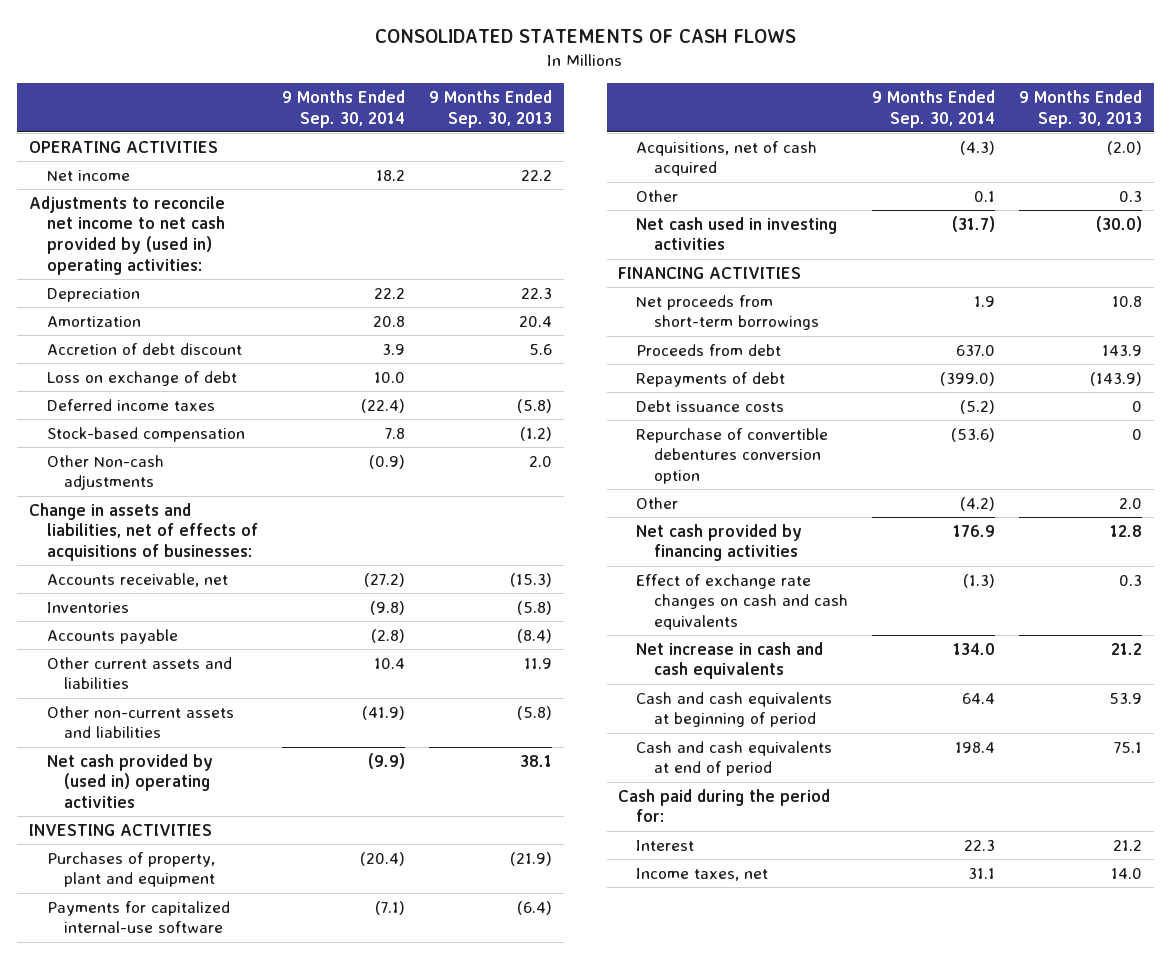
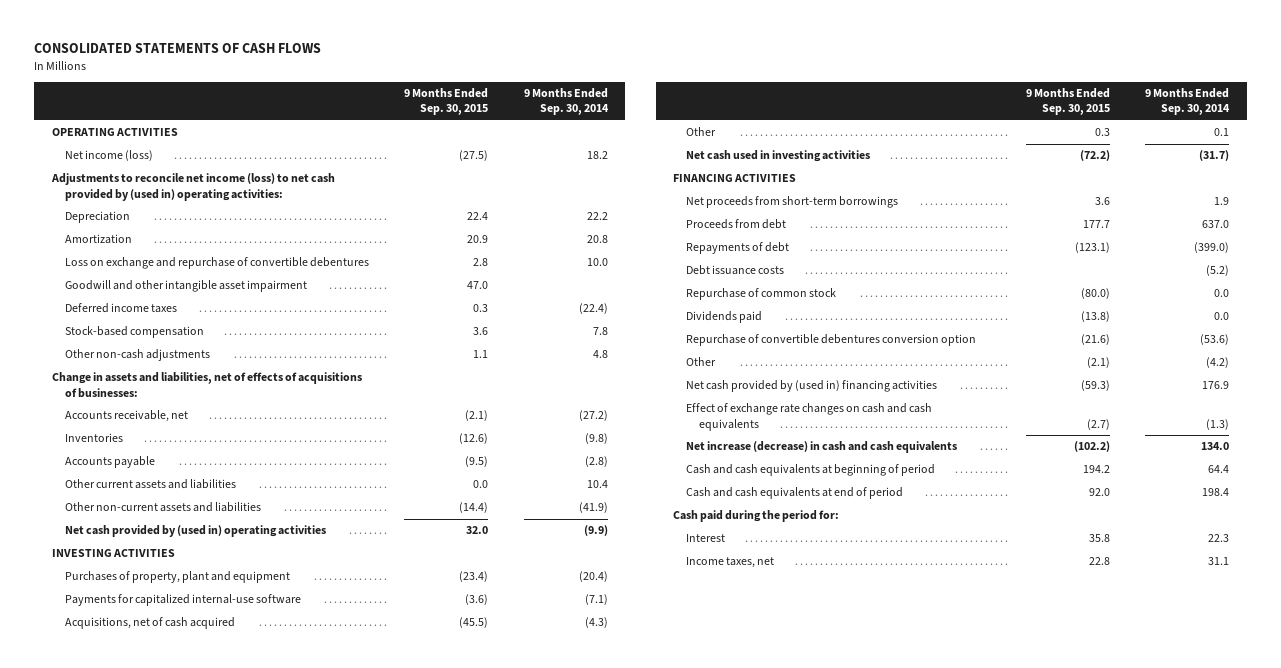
[429,89,553,128] 9 Months Ended Sep. 30, 2013 -> none
none -> [404,88,489,116] 9 Months Ended Sep. 30, 2015
[46,169,130,181] Net income -> [64,150,153,162] Net income (loss)
[28,195,225,276] Adjustments to reconcile net income to net cash provided by (used in) operating activities: -> [51,173,336,201] Adjustments to reconcile net income (loss) to net cash provided by (used in) operating activities:
[46,342,242,355] Accretion of debt discount -> none
[46,370,237,386] Loss on exchange of debt -> [64,257,369,270] Loss on exchange and repurchase of convertible debentures
none -> [64,280,307,293] Goodwill and other intangible asset impairment
[46,454,164,491] Other Non-cash adjustments -> [64,349,210,362] Other non-cash adjustments
[369,454,406,469] (0.9) -> [592,350,608,359] 4.8
none -> [686,288,837,301] Repurchase of common stock
none -> [686,311,763,324] Dividends paid
[636,523,803,562] Net cash provided by financing activities -> [686,380,938,393] Net cash provided by (used in) financing activities
[636,641,824,680] Net increase in cash and cash equivalents -> [686,441,958,454] Net increase (decrease) in cash and cash equivalents

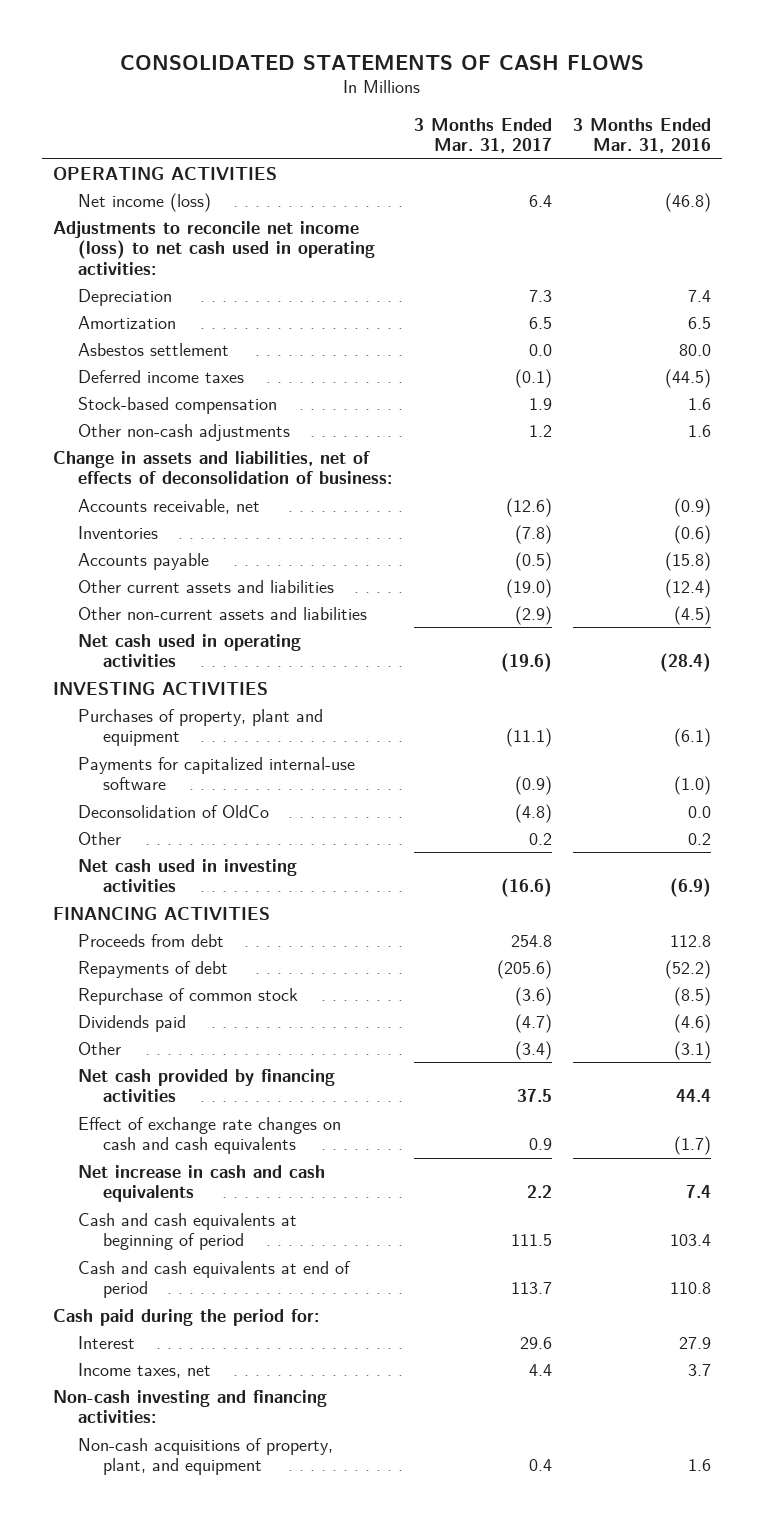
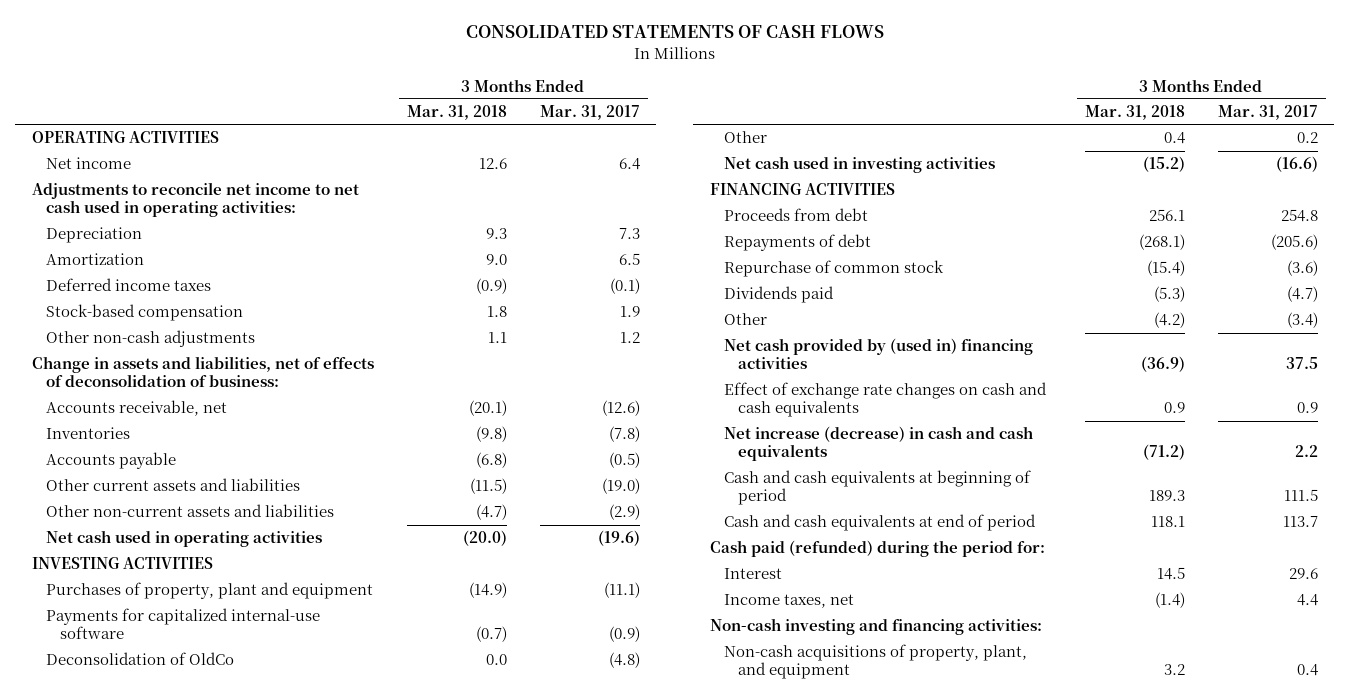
[573,117,712,154] 3 Months Ended Mar. 31, 2016 -> none
none -> [406,105,507,121] Mar. 31, 2018
[78,192,212,212] Net income (loss) -> [45,157,131,170] Net income
[52,220,376,275] Adjustments to reconcile net income (loss) to net cash used in operating activities: -> [31,182,359,218] Adjustments to reconcile net income to net cash used in operating activities:
[78,342,230,356] Asbestos settlement -> none
[78,1068,336,1103] Net cash provided by financing activities -> [723,338,1033,370] Net cash provided by (used in) financing activities
[78,1164,326,1203] Net increase in cash and cash equivalents -> [723,426,1033,462] Net increase (decrease) in cash and cash equivalents
[52,1308,319,1326] Cash paid during the period for: -> [709,540,1045,558] Cash paid (refunded) during the period for:

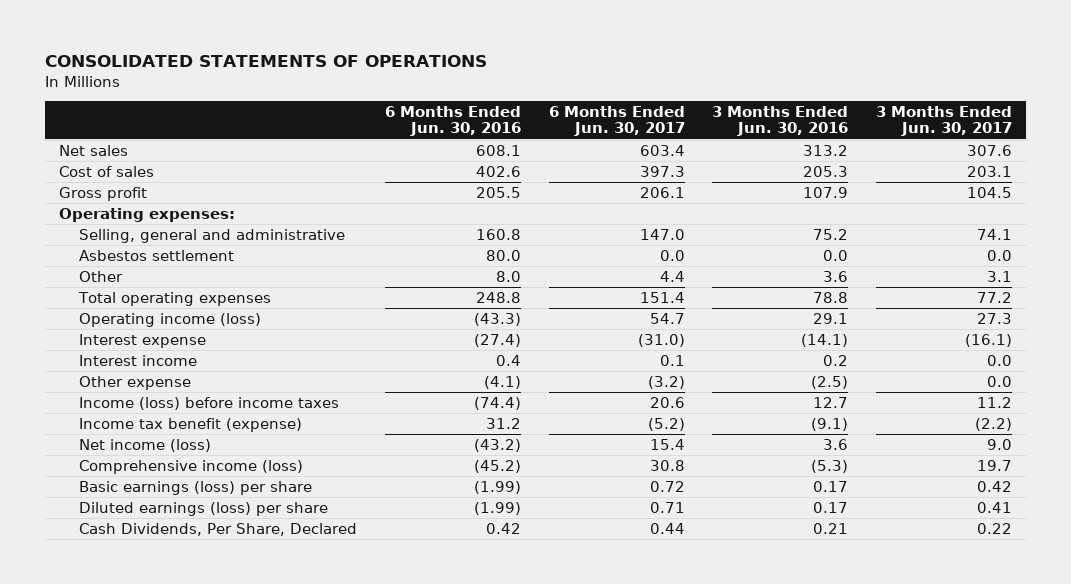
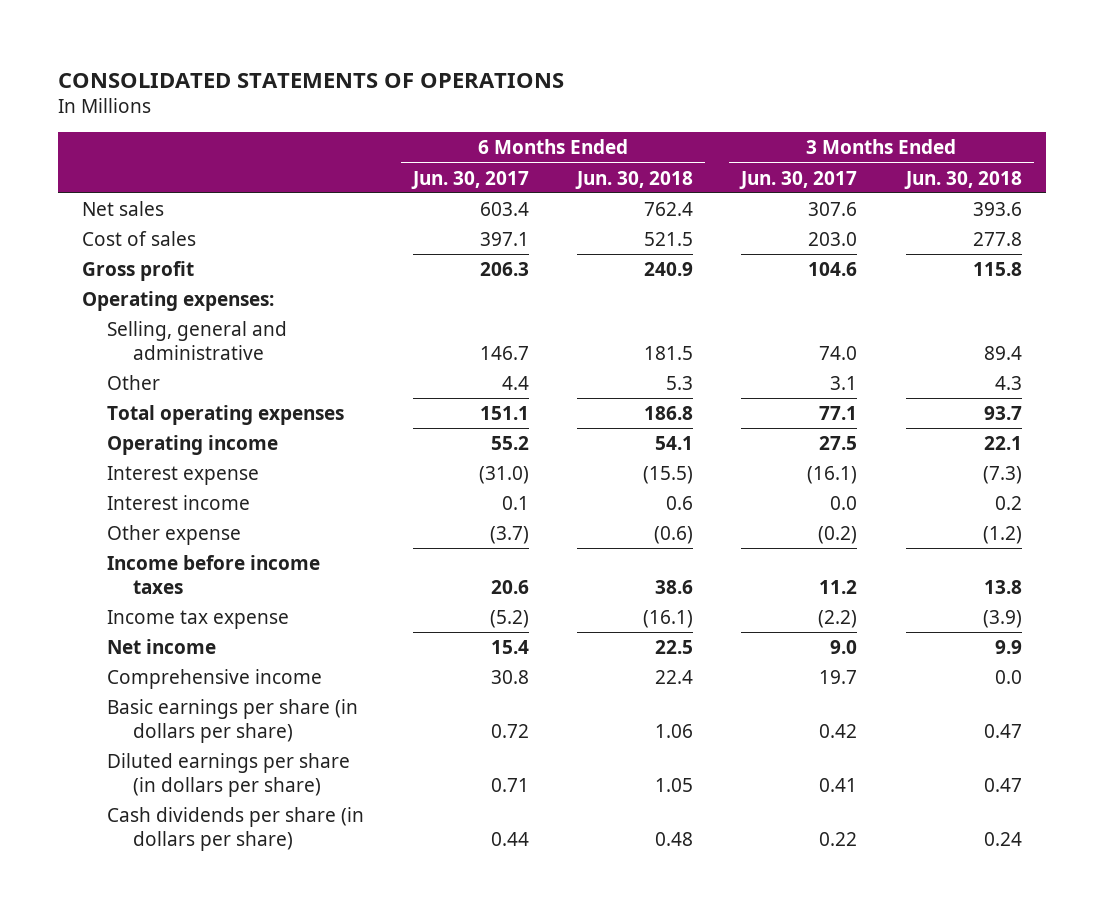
[385,105,522,137] 6 Months Ended Jun. 30, 2016 -> none
[712,105,849,137] 3 Months Ended Jun. 30, 2016 -> none
none -> [574,170,693,189] Jun. 30, 2018
none -> [903,170,1022,189] Jun. 30, 2018
[639,165,685,177] 397.3 -> [479,232,529,247] 397.1
[967,165,1013,177] 203.1 -> [808,232,858,247] 203.0
[639,186,685,198] 206.1 -> [479,262,529,277] 206.3
[967,186,1013,198] 104.5 -> [808,262,858,277] 104.6
[79,249,235,261] Asbestos settlement -> none
[639,228,685,240] 147.0 -> [479,345,529,360] 146.7
[977,228,1013,240] 74.1 -> [819,345,858,360] 74.0
[639,291,685,303] 151.4 -> [479,406,529,421] 151.1
[977,291,1013,303] 77.2 -> [819,406,858,421] 77.1
[79,312,262,327] Operating income (loss) -> [107,435,279,456] Operating income
[649,312,685,324] 54.7 -> [490,436,529,451] 55.2
[977,312,1013,324] 27.3 -> [819,436,858,451] 27.5
[647,375,685,389] (3.2) -> [489,526,529,545] (3.7)
[987,375,1013,387] 0.0 -> [818,526,858,545] (0.2)
[79,396,340,410] Income (loss) before income taxes -> [107,555,321,594] Income before income taxes
[79,417,303,432] Income tax benefit (expense) -> [107,610,290,630] Income tax expense
[79,438,212,452] Net income (loss) -> [107,639,217,655] Net income
[79,459,304,474] Comprehensive income (loss) -> [107,669,323,690] Comprehensive income
[79,480,313,495] Basic earnings (loss) per share -> [107,699,359,743] Basic earnings per share (in dollars per share)
[79,501,329,516] Diluted earnings (loss) per share -> [107,753,351,797] Diluted earnings per share (in dollars per share)
[79,522,358,536] Cash Dividends, Per Share, Declared -> [107,807,365,851] Cash dividends per share (in dollars per share)

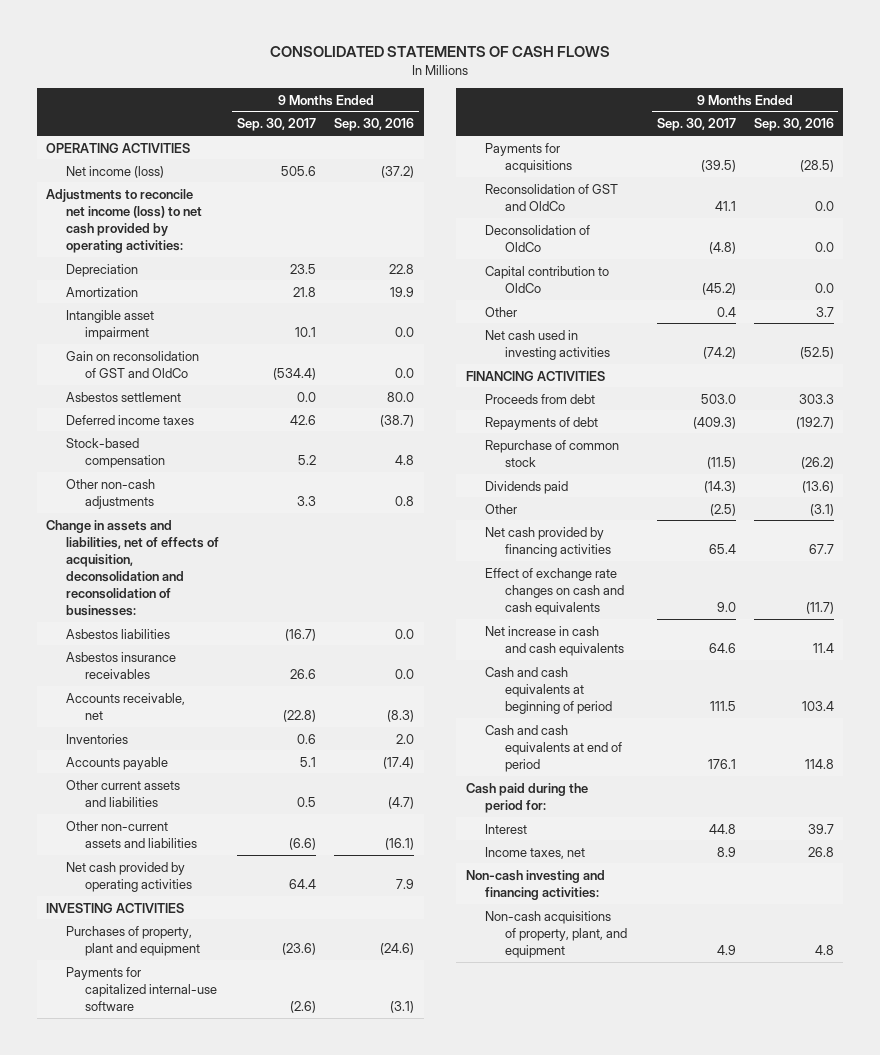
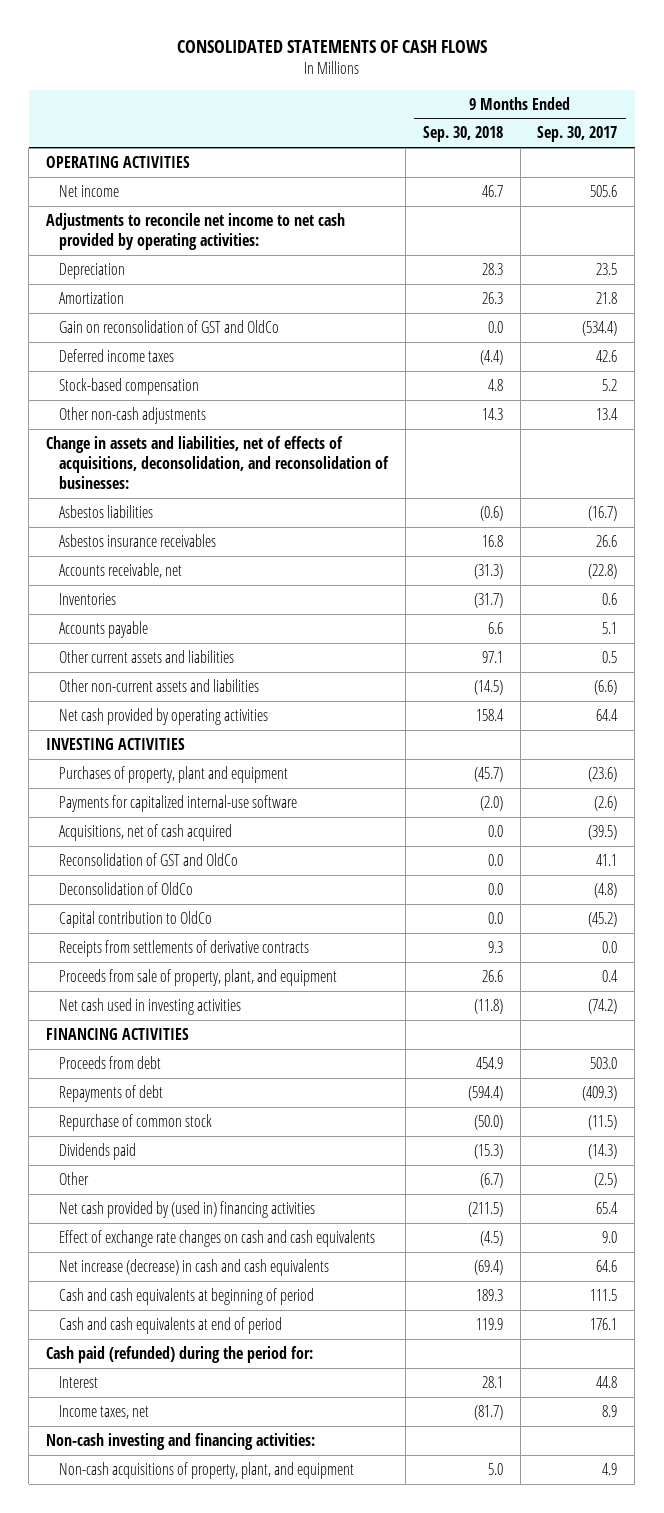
[334,118,415,132] Sep. 30, 2016 -> none
none -> [422,126,503,143] Sep. 30, 2018
[65,165,164,178] Net income (loss) -> [58,184,119,197] Net income
[46,188,202,253] Adjustments to reconcile net income (loss) to net cash provided by operating activities: -> [46,212,346,251] Adjustments to reconcile net income to net cash provided by operating activities:
[65,309,154,340] Intangible asset impairment -> none
[65,391,181,402] Asbestos settlement -> none
[297,495,317,506] 3.3 -> [596,407,619,420] 13.4
[46,519,219,617] Change in assets and liabilities, net of effects of acquisition, deconsolidation and reconsolidation of businesses: -> [46,435,389,490] Change in assets and liabilities, net of effects of acquisitions, deconsolidation, and reconsolidation of businesses:
[485,142,572,173] Payments for acquisitions -> [58,823,232,841] Acquisitions, net of cash acquired
[485,306,518,317] Other -> none
none -> [58,939,309,957] Receipts from settlements of derivative contracts
none -> [58,968,337,986] Proceeds from sale of property, plant, and equipment
[485,526,611,557] Net cash provided by financing activities -> [58,1200,315,1218] Net cash provided by (used in) financing activities
[485,625,624,656] Net increase in cash and cash equivalents -> [58,1258,329,1276] Net increase (decrease) in cash and cash equivalents
[465,782,588,813] Cash paid during the period for: -> [46,1345,314,1363] Cash paid (refunded) during the period for:

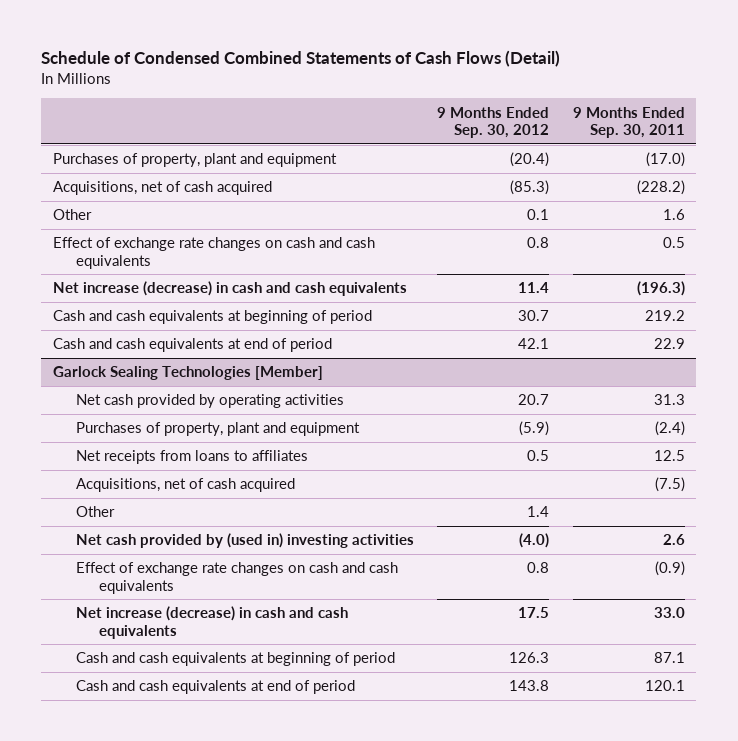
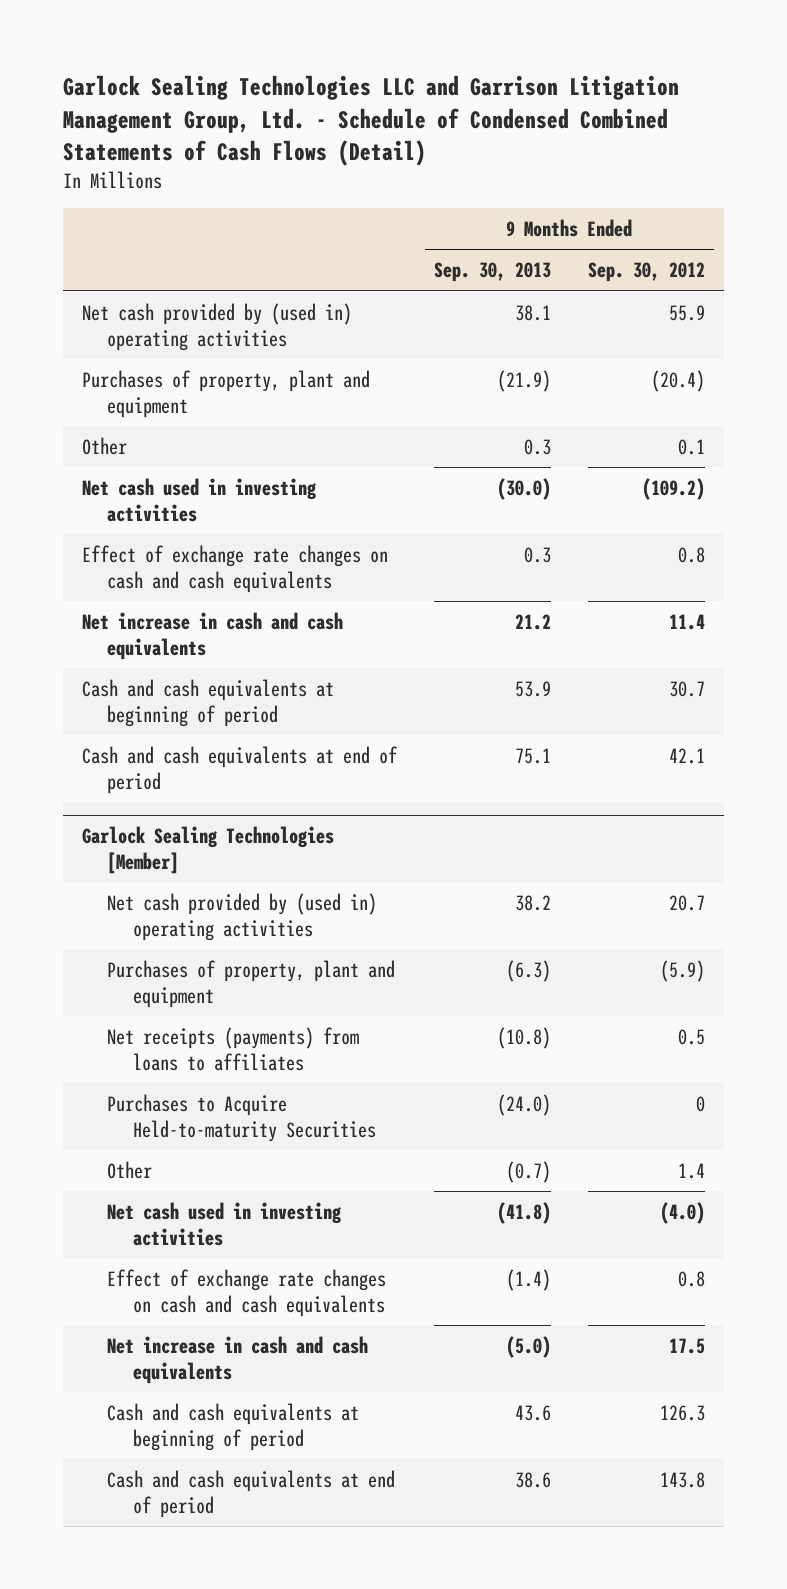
[41,49,561,67] Schedule of Condensed Combined Statements of Cash Flows (Detail) -> [63,75,680,166] Garlock Sealing Technologies LLC and Garrison Litigation Management Group, Ltd. - Schedule of Condensed Combined Statements of Cash Flows (Detail)
[572,106,685,139] 9 Months Ended Sep. 30, 2011 -> none
none -> [433,262,551,283] Sep. 30, 2013
none -> [81,302,352,351] Net cash provided by (used in) operating activities
[52,181,272,196] Acquisitions, net of cash acquired -> none
none -> [81,477,317,522] Net cash used in investing activities
[52,281,407,297] Net increase (decrease) in cash and cash equivalents -> [81,611,343,660] Net increase in cash and cash equivalents
[75,394,344,409] Net cash provided by operating activities -> [107,892,378,941] Net cash provided by (used in) operating activities
[75,478,295,493] Acquisitions, net of cash acquired -> none
[75,450,308,465] Net receipts from loans to affiliates -> [107,1026,360,1071] Net receipts (payments) from loans to affiliates
none -> [107,1093,377,1142] Purchases to Acquire Held-to-maturity Securities
[75,533,414,549] Net cash provided by (used in) investing activities -> [107,1201,343,1246] Net cash used in investing activities
[75,606,348,639] Net increase (decrease) in cash and cash equivalents -> [107,1335,369,1384] Net increase in cash and cash equivalents

